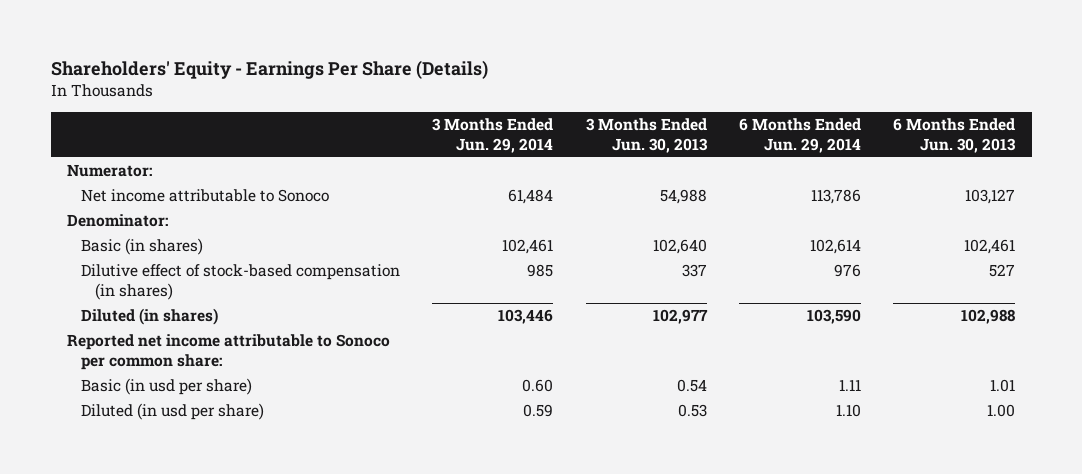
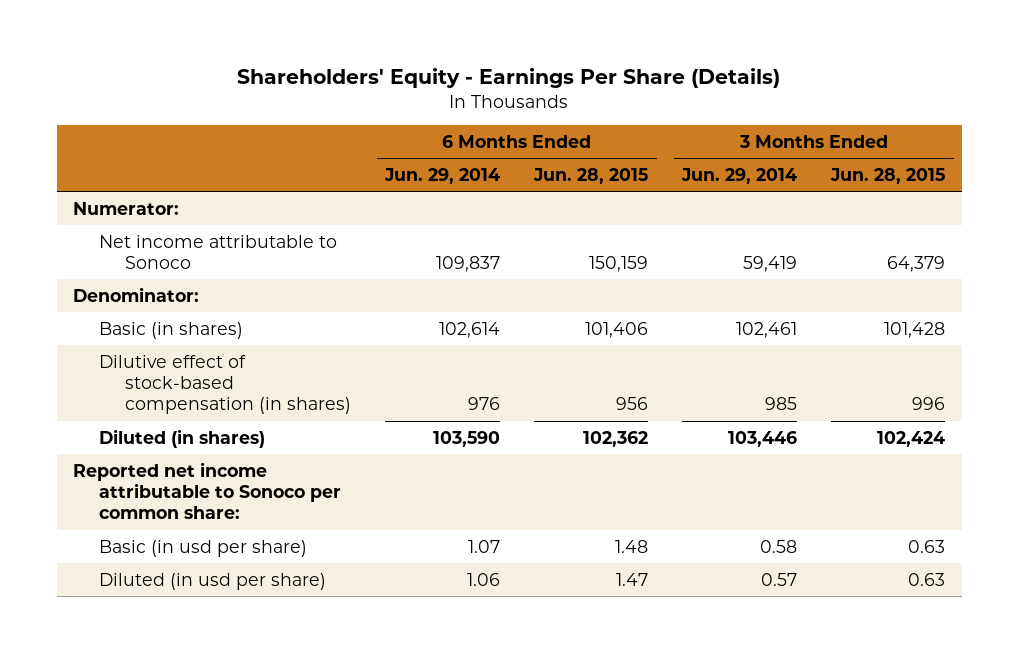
[585,118,708,154] 3 Months Ended Jun. 30, 2013 -> none
[893,118,1017,154] 6 Months Ended Jun. 30, 2013 -> none
none -> [533,167,649,184] Jun. 28, 2015
none -> [830,167,946,184] Jun. 28, 2015
[508,189,554,205] 61,484 -> [743,256,798,273] 59,419
[811,189,862,205] 113,786 -> [436,256,501,273] 109,837
[522,379,554,393] 0.60 -> [760,539,798,553] 0.58
[839,379,862,392] 1.11 -> [468,539,501,553] 1.07
[523,404,554,418] 0.59 -> [761,572,798,586] 0.57
[836,404,862,418] 1.10 -> [467,572,501,586] 1.06

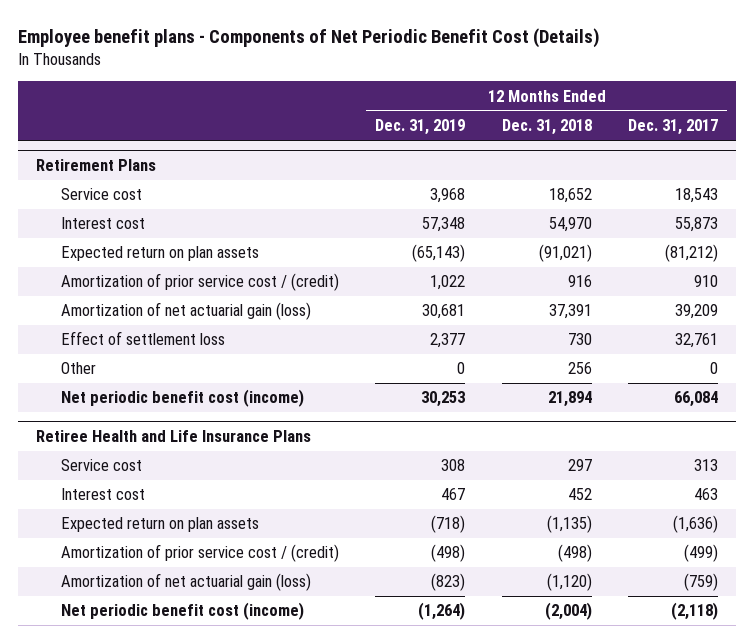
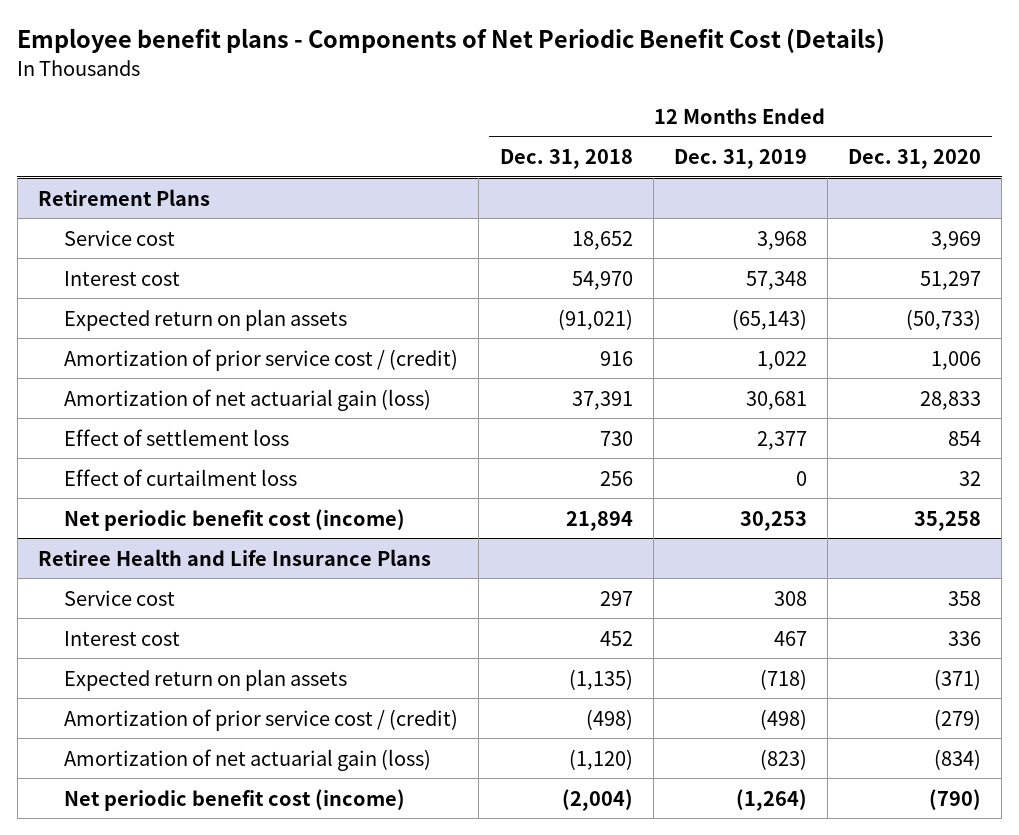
[627,119,718,136] Dec. 31, 2017 -> none
none -> [848,149,982,170] Dec. 31, 2020
[60,362,96,375] Other -> [64,468,298,486] Effect of curtailment loss

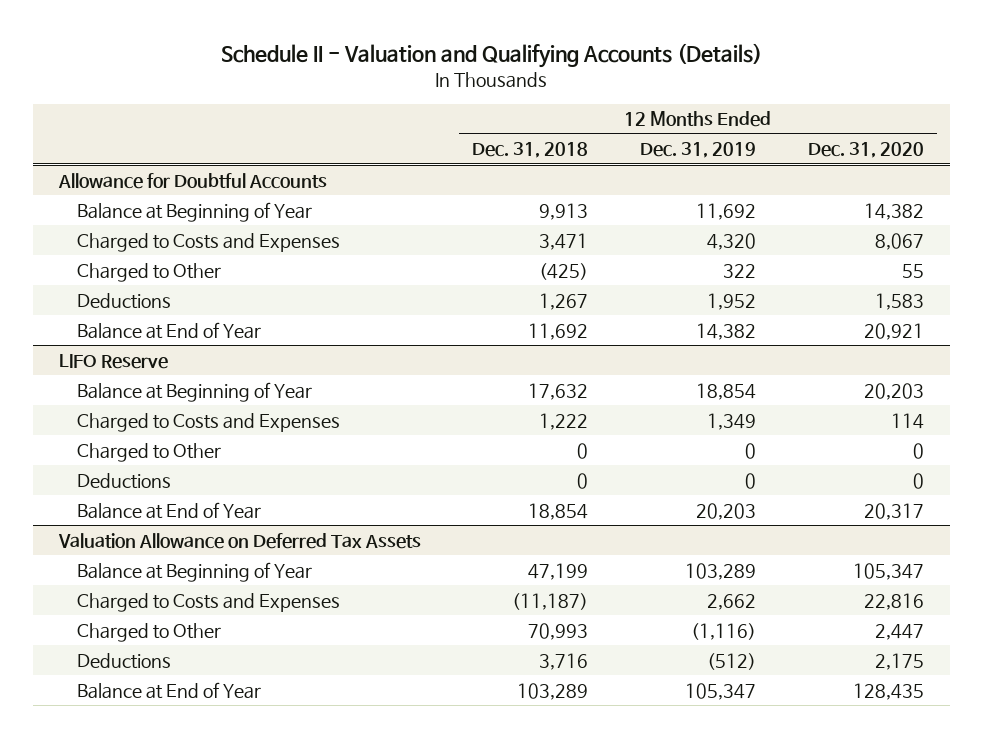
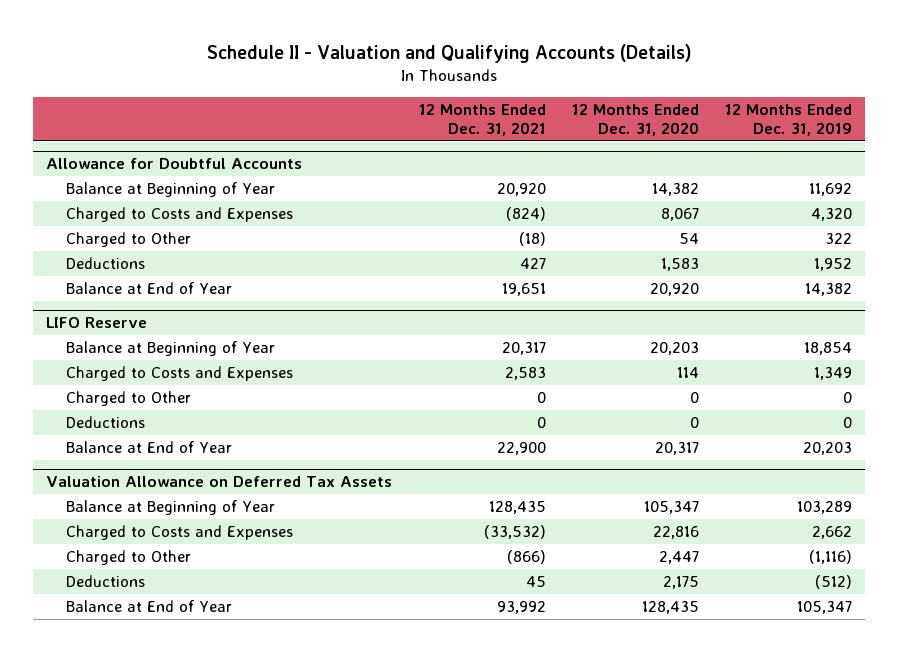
[472,142,589,159] Dec. 31, 2018 -> none
none -> [418,104,546,137] 12 Months Ended Dec. 31, 2021
[902,263,925,278] 55 -> [678,232,699,244] 54
[864,322,925,340] 20,921 -> [649,282,699,296] 20,920

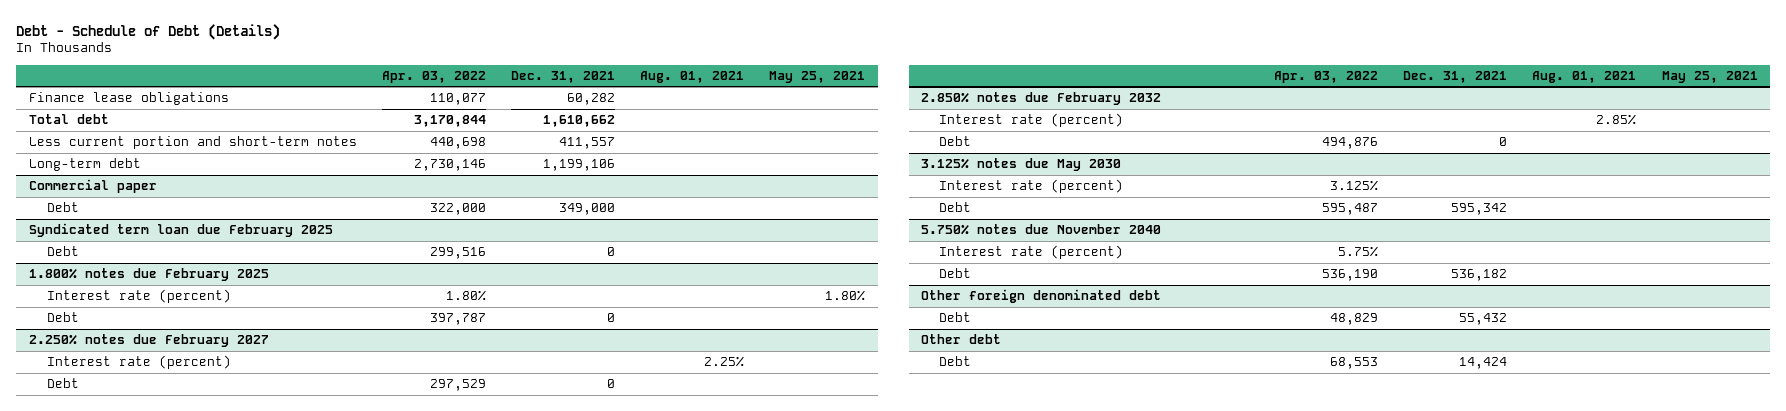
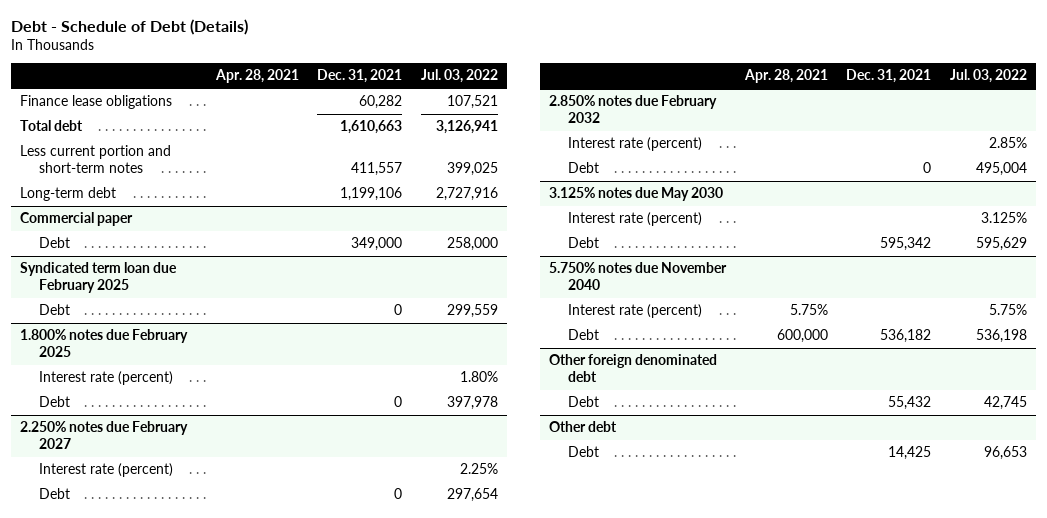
[381,70,486,83] Apr. 03, 2022 -> none
[640,70,745,83] Aug. 01, 2021 -> none
[769,70,866,83] May 25, 2021 -> none
none -> [214,69,299,84] Apr. 28, 2021
none -> [420,69,498,84] Jul. 03, 2022
[543,115,616,128] 1,610,662 -> [340,120,403,135] 1,610,663
[1459,357,1508,370] 14,424 -> [888,446,932,461] 14,425

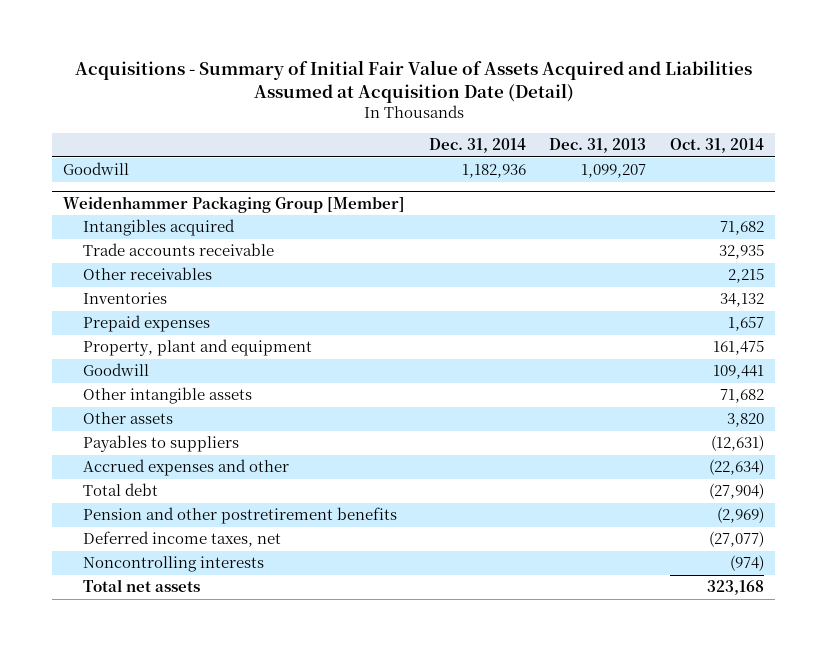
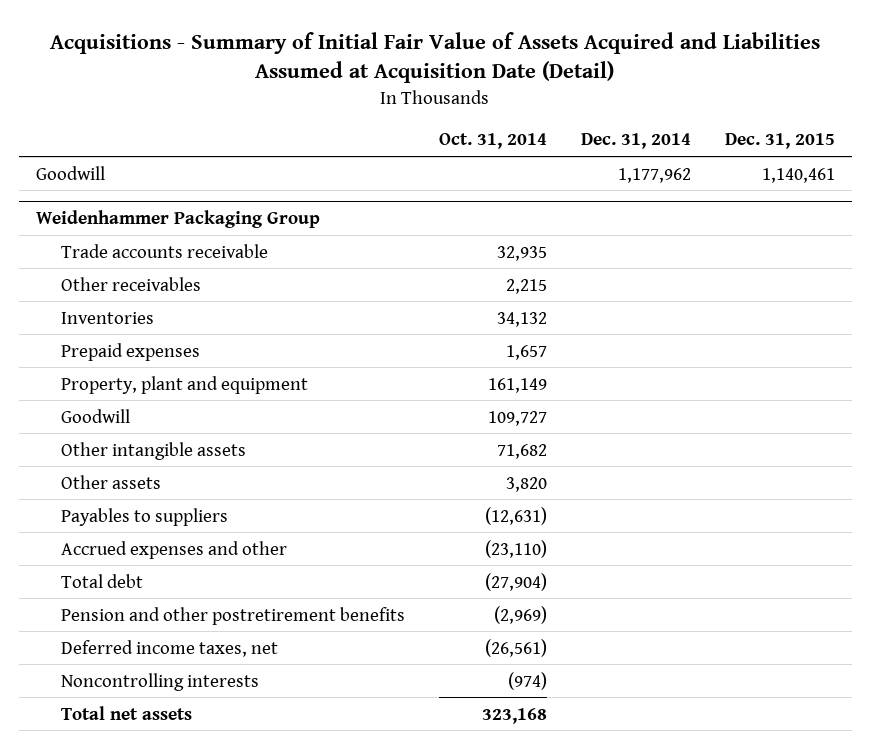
[549,137,647,153] Dec. 31, 2013 -> none
none -> [724,133,835,150] Dec. 31, 2015
[82,219,235,237] Intangibles acquired -> none
[461,164,526,179] 1,182,936 -> [618,167,692,183] 1,177,962
[63,195,406,213] Weidenhammer Packaging Group [Member] -> [36,209,321,228] Weidenhammer Packaging Group
[712,340,764,356] 161,475 -> [488,377,548,393] 161,149
[712,365,764,380] 109,441 -> [488,410,548,426] 109,727
[708,459,764,476] (22,634) -> [485,539,548,558] (23,110)
[708,531,764,548] (27,077) -> [485,638,548,657] (26,561)

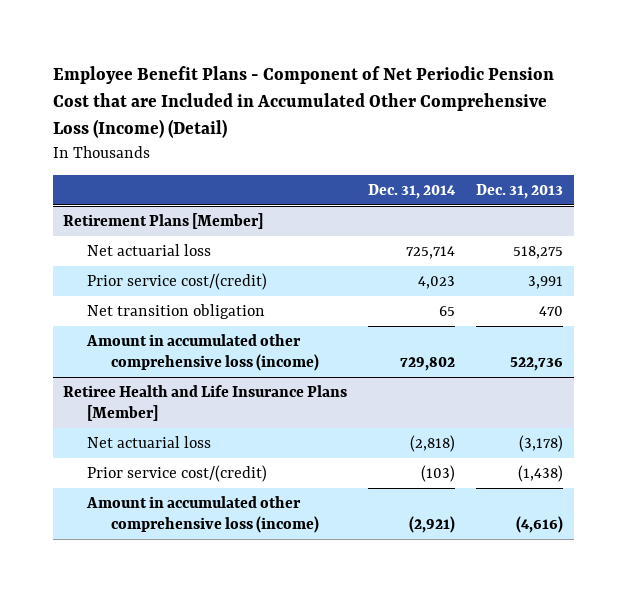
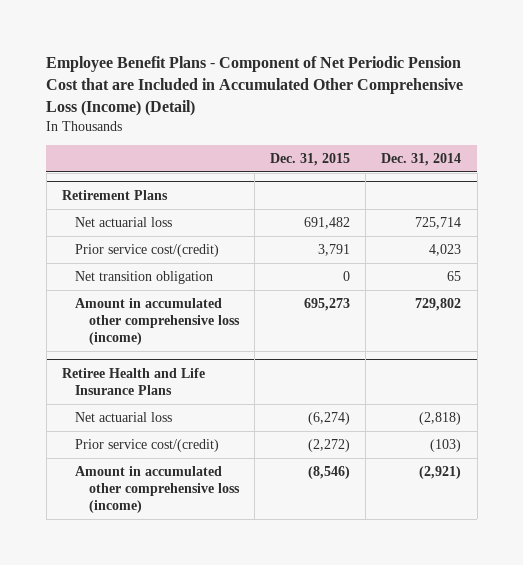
[476,183,564,199] Dec. 31, 2013 -> none
none -> [269,152,350,166] Dec. 31, 2015
[63,212,264,229] Retirement Plans [Member] -> [62,189,169,200] Retirement Plans
[63,384,348,421] Retiree Health and Life Insurance Plans [Member] -> [62,367,206,395] Retiree Health and Life Insurance Plans

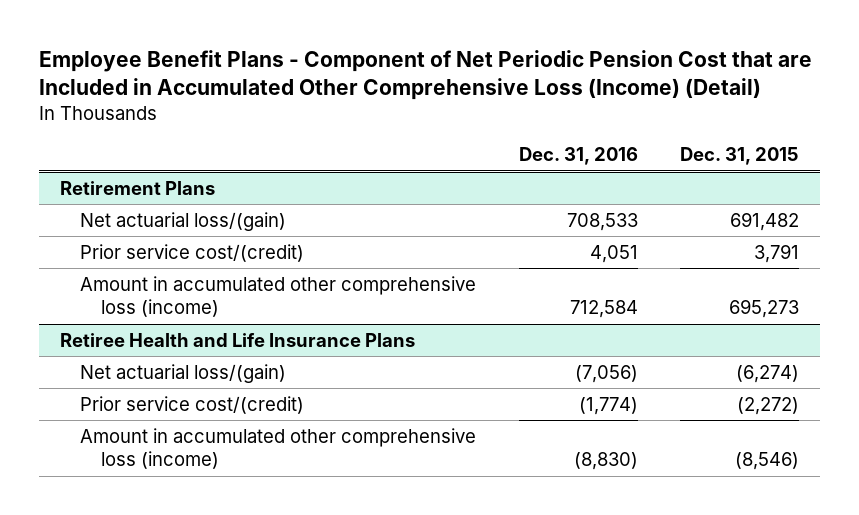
[381,152,462,166] Dec. 31, 2014 -> none
none -> [518,147,638,166] Dec. 31, 2016
[75,217,173,228] Net actuarial loss -> [80,211,287,231] Net actuarial loss/(gain)
[75,271,214,285] Net transition obligation -> none
[75,412,173,423] Net actuarial loss -> [80,363,287,383] Net actuarial loss/(gain)

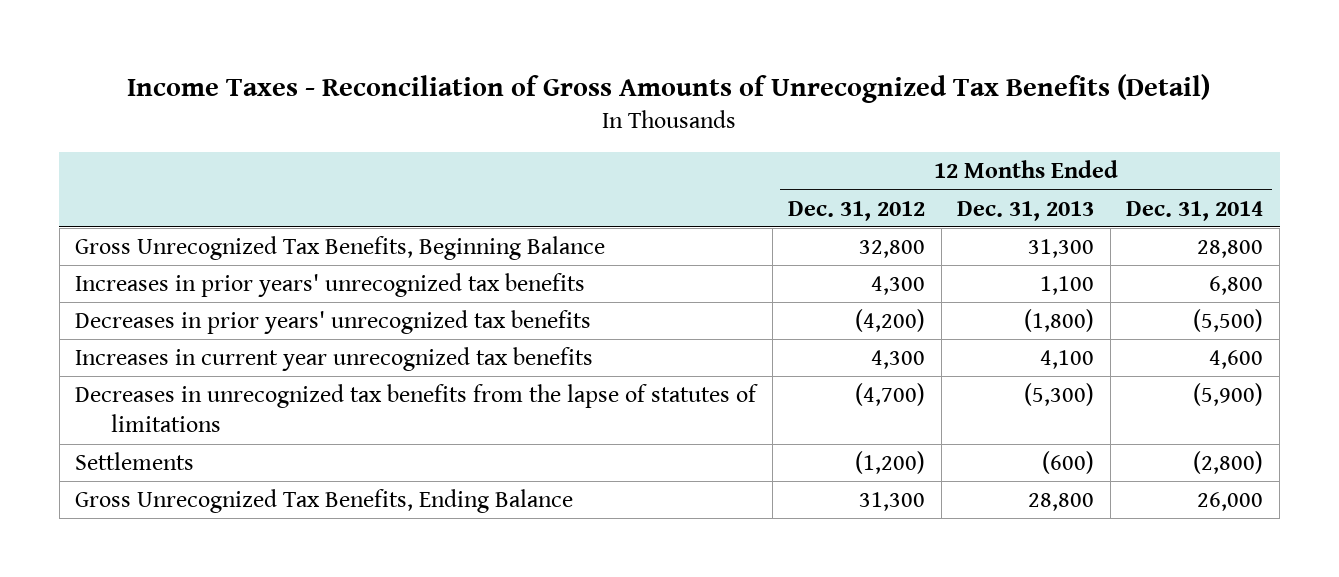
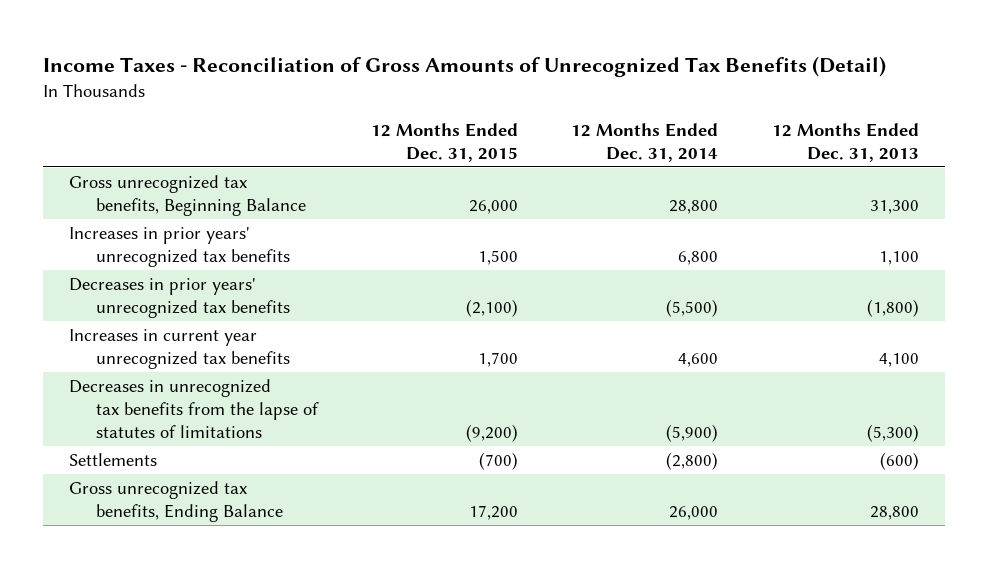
[788,200,926,221] Dec. 31, 2012 -> none
none -> [371,122,519,162] 12 Months Ended Dec. 31, 2015
[75,236,606,261] Gross Unrecognized Tax Benefits, Beginning Balance -> [69,174,306,217] Gross unrecognized tax benefits, Beginning Balance
[75,489,574,514] Gross Unrecognized Tax Benefits, Ending Balance -> [69,480,283,523] Gross unrecognized tax benefits, Ending Balance

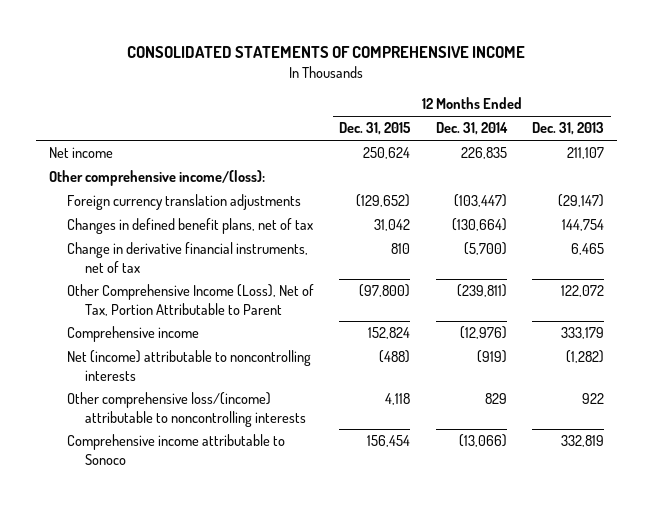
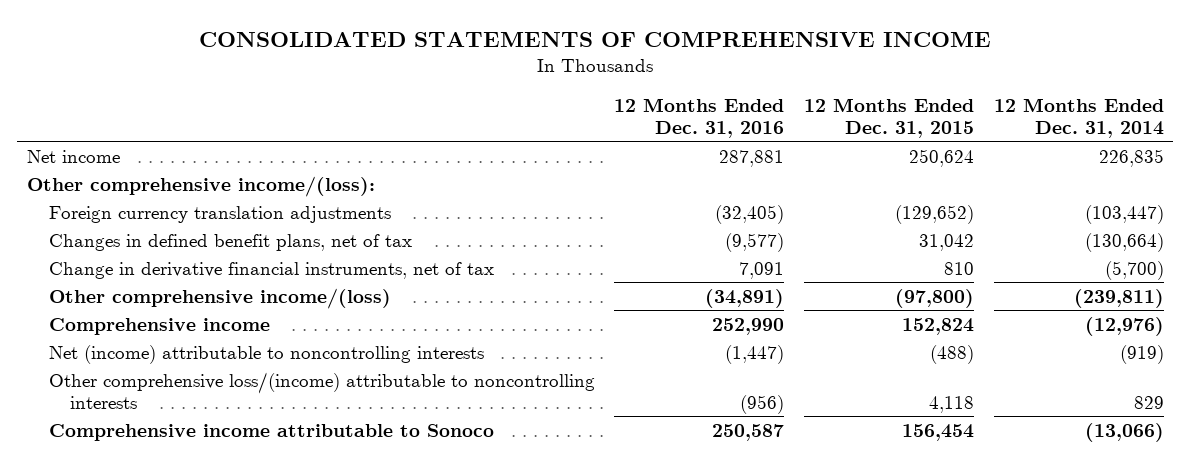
[532,122,605,136] Dec. 31, 2013 -> none
none -> [614,97,785,138] 12 Months Ended Dec. 31, 2016
[66,284,314,316] Other Comprehensive Income (Loss), Net of Tax, Portion Attributable to Parent -> [48,287,391,309] Other comprehensive income/(loss)

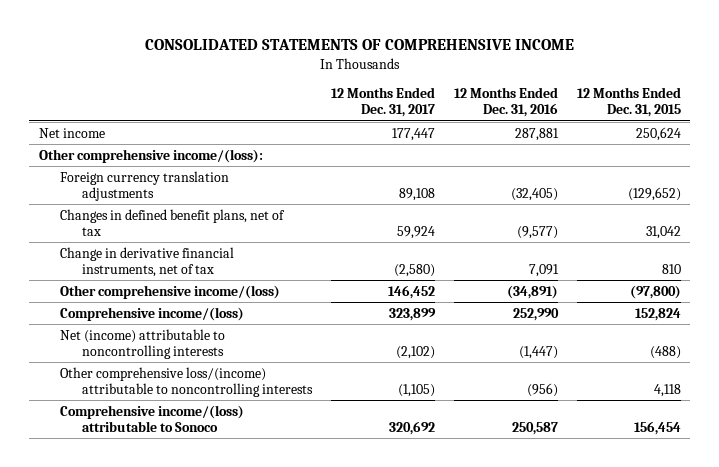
[993,97,1164,138] 12 Months Ended Dec. 31, 2014 -> none
none -> [330,87,435,118] 12 Months Ended Dec. 31, 2017
[48,317,270,335] Comprehensive income -> [60,306,245,321] Comprehensive income/(loss)
[48,423,494,441] Comprehensive income attributable to Sonoco -> [60,404,245,432] Comprehensive income/(loss) attributable to Sonoco

